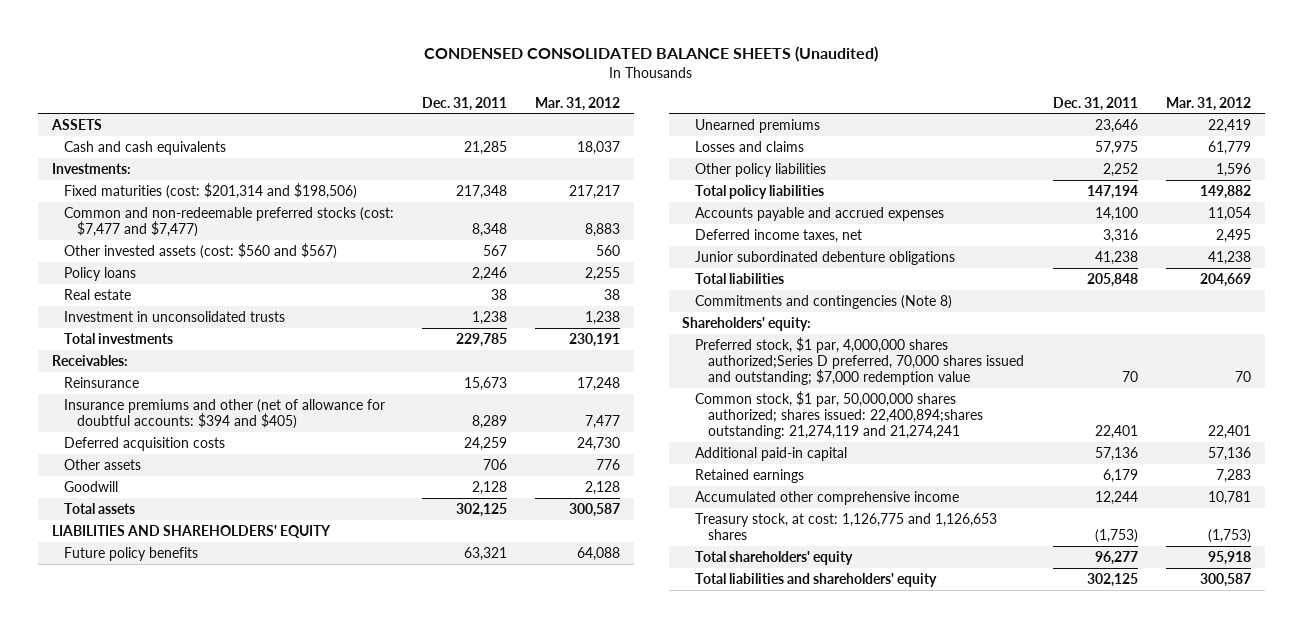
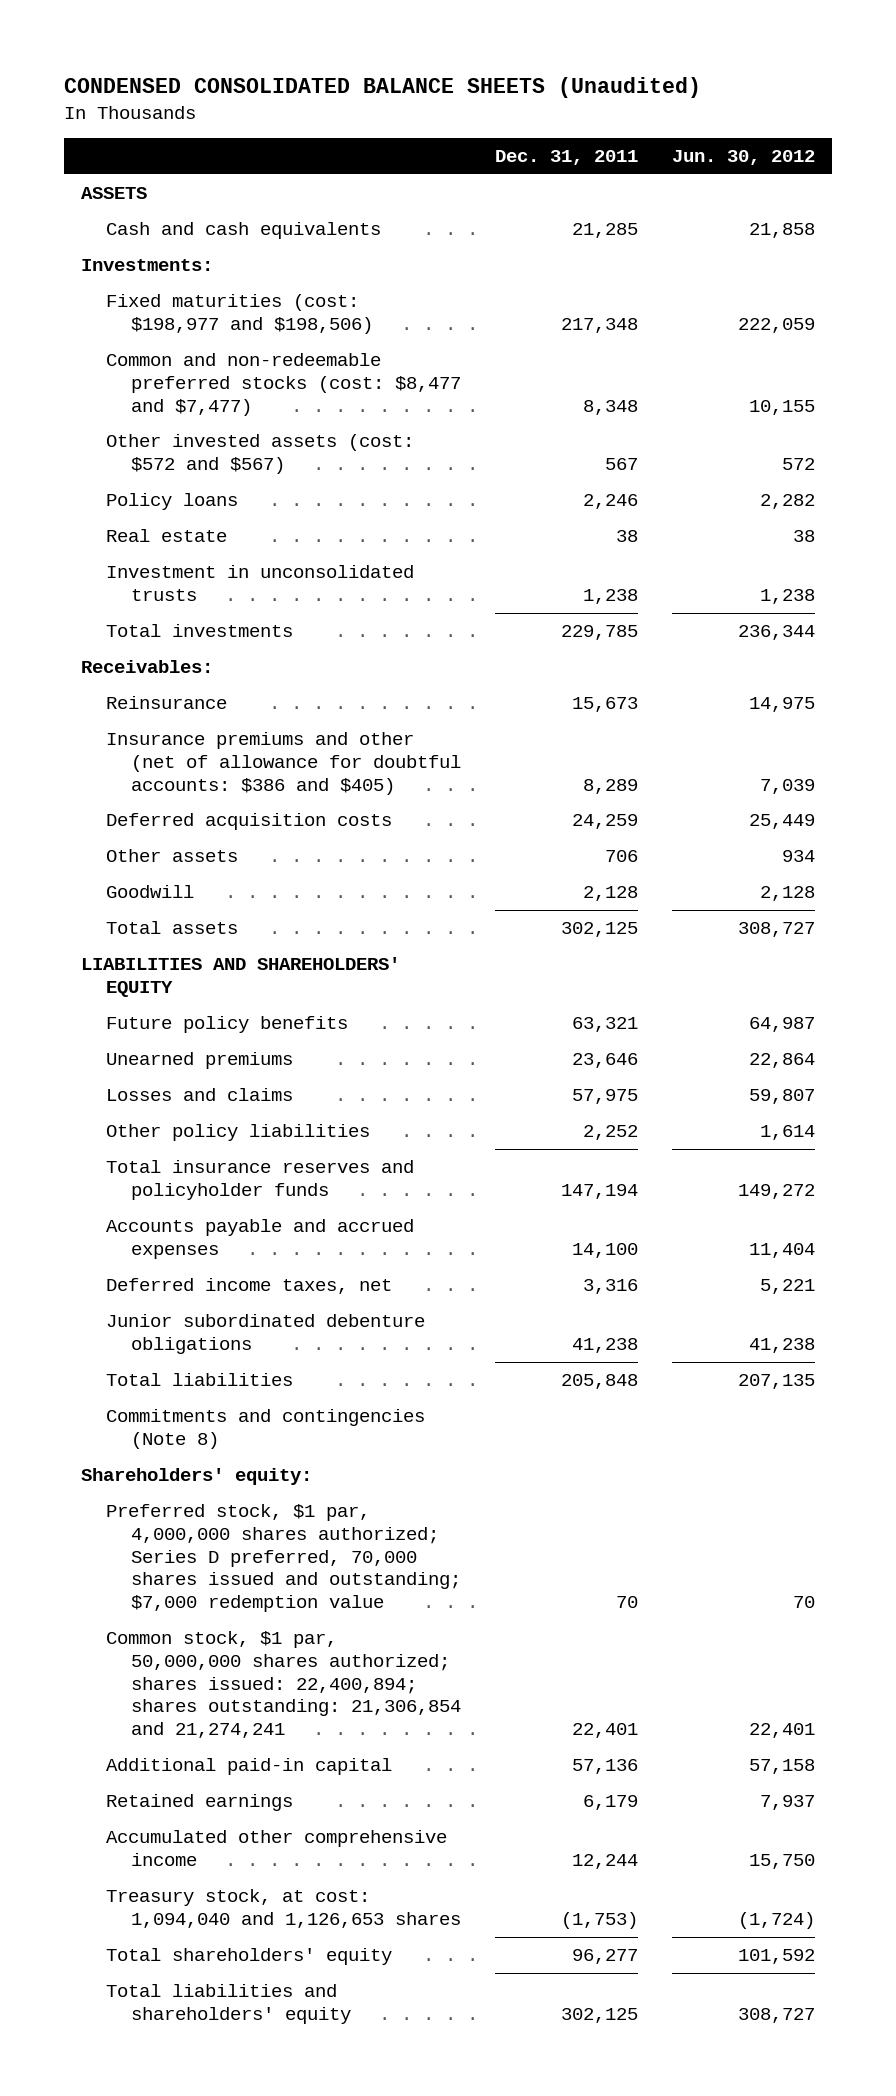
[534,96,620,111] Mar. 31, 2012 -> none
none -> [672,149,816,165] Jun. 30, 2012
[64,182,358,199] Fixed maturities (cost: $201,314 and $198,506) -> [106,294,374,334] Fixed maturities (cost: $198,977 and $198,506)
[64,206,395,238] Common and non-redeemable preferred stocks (cost: $7,477 and $7,477) -> [106,353,462,416] Common and non-redeemable preferred stocks (cost: $8,477 and $7,477)
[64,242,338,259] Other invested assets (cost: $560 and $567) -> [106,434,415,474] Other invested assets (cost: $572 and $567)
[64,398,386,430] Insurance premiums and other (net of allowance for doubtful accounts: $394 and $405) -> [106,732,462,795] Insurance premiums and other (net of allowance for doubtful accounts: $386 and $405)
[695,184,825,199] Total policy liabilities -> [106,1160,415,1200] Total insurance reserves and policyholder funds
[695,336,1024,386] Preferred stock, $1 par, 4,000,000 shares authorized;Series D preferred, 70,000 shares issued and outstanding; $7,000 redemption value -> [106,1504,462,1612] Preferred stock, $1 par, 4,000,000 shares authorized; Series D preferred, 70,000 shares issued and outstanding; $7,000 redemption value
[695,390,983,440] Common stock, $1 par, 50,000,000 shares authorized; shares issued: 22,400,894;shares outstanding: 21,274,119 and 21,274,241 -> [106,1631,462,1738] Common stock, $1 par, 50,000,000 shares authorized; shares issued: 22,400,894; shares outstanding: 21,306,854 and 21,274,241
[695,512,998,541] Treasury stock, at cost: 1,126,775 and 1,126,653 shares -> [106,1889,462,1928] Treasury stock, at cost: 1,094,040 and 1,126,653 shares

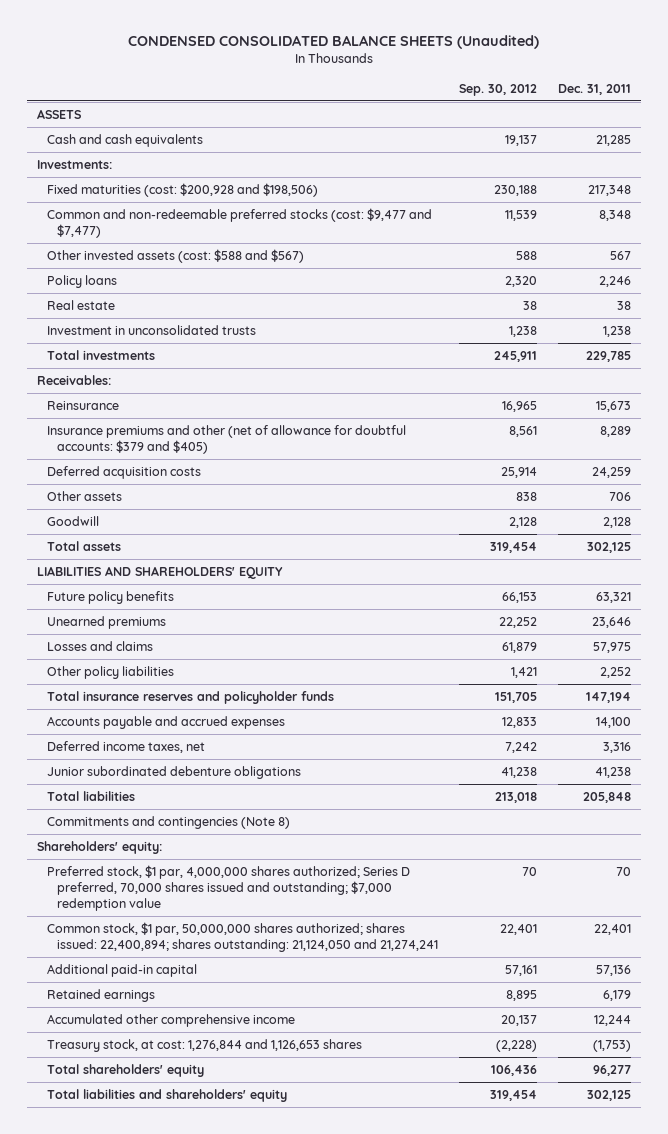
[672,149,816,165] Jun. 30, 2012 -> none
none -> [459,83,538,96] Sep. 30, 2012
[106,294,374,334] Fixed maturities (cost: $198,977 and $198,506) -> [47,183,319,198] Fixed maturities (cost: $200,928 and $198,506)
[106,353,462,416] Common and non-redeemable preferred stocks (cost: $8,477 and $7,477) -> [47,208,433,239] Common and non-redeemable preferred stocks (cost: $9,477 and $7,477)
[106,434,415,474] Other invested assets (cost: $572 and $567) -> [47,249,305,264] Other invested assets (cost: $588 and $567)
[106,732,462,795] Insurance premiums and other (net of allowance for doubtful accounts: $386 and $405) -> [47,425,407,455] Insurance premiums and other (net of allowance for doubtful accounts: $379 and $405)
[106,1631,462,1738] Common stock, $1 par, 50,000,000 shares authorized; shares issued: 22,400,894; shares outstanding: 21,306,854 and 21,274,241 -> [47,922,439,953] Common stock, $1 par, 50,000,000 shares authorized; shares issued: 22,400,894; shares outstanding: 21,124,050 and 21,274,241
[106,1889,462,1928] Treasury stock, at cost: 1,094,040 and 1,126,653 shares -> [47,1039,363,1053] Treasury stock, at cost: 1,276,844 and 1,126,653 shares

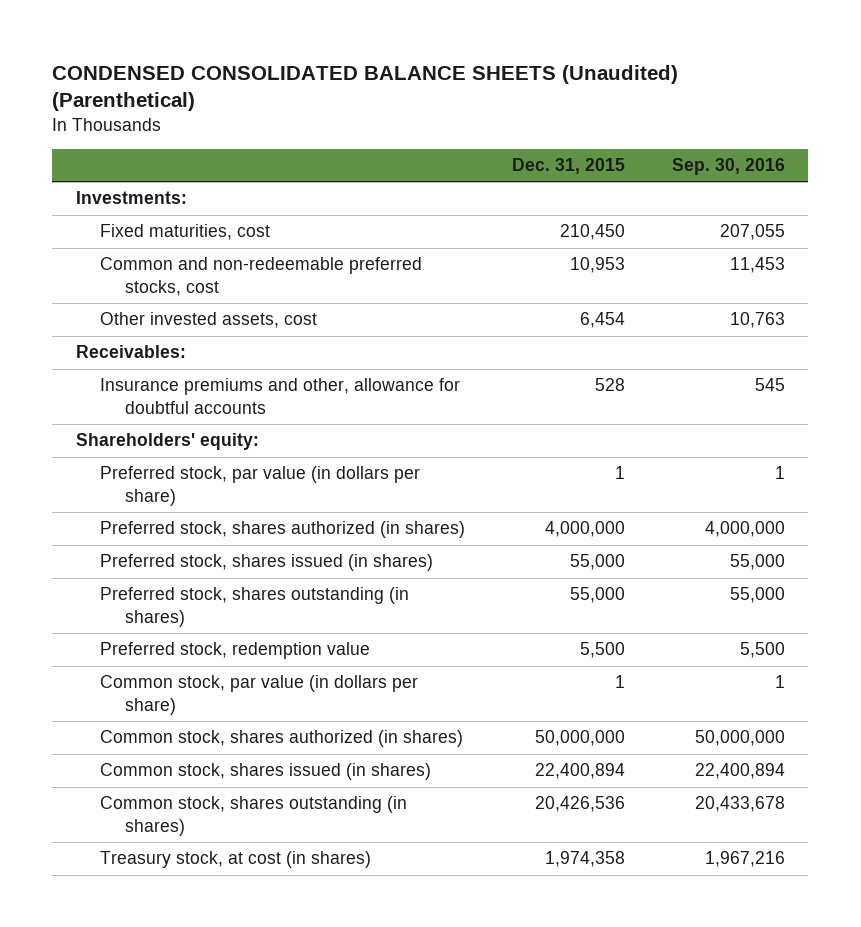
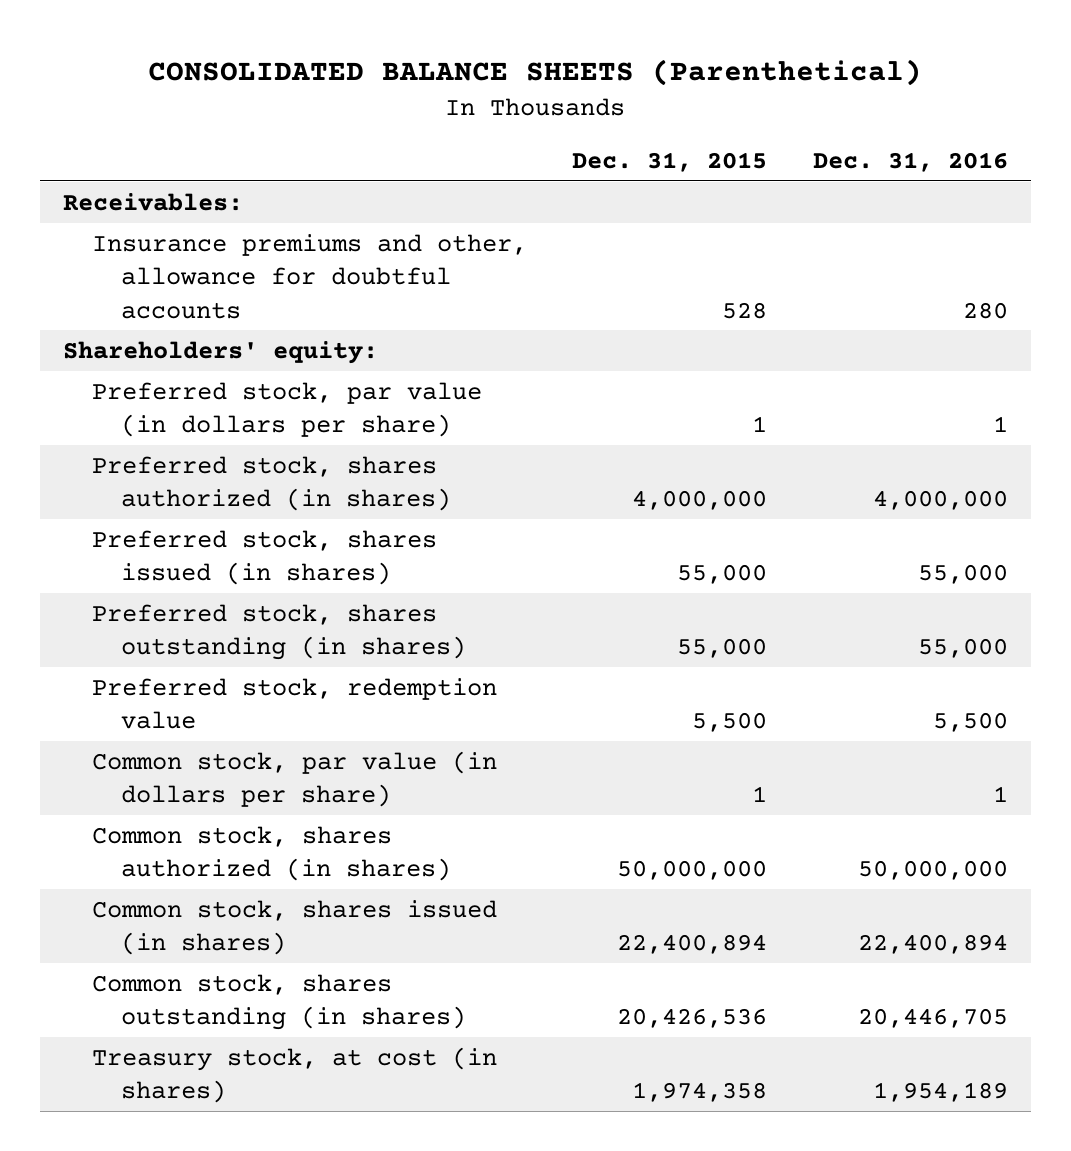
[52,64,679,112] CONDENSED CONSOLIDATED BALANCE SHEETS (Unaudited) (Parenthetical) -> [148,58,923,86] CONSOLIDATED BALANCE SHEETS (Parenthetical)
[672,158,786,176] Sep. 30, 2016 -> none
none -> [813,152,1009,173] Dec. 31, 2016
[75,191,187,205] Investments: -> none
[100,224,271,241] Fixed maturities, cost -> none
[100,257,423,296] Common and non-redeemable preferred stocks, cost -> none
[100,312,318,329] Other invested assets, cost -> none

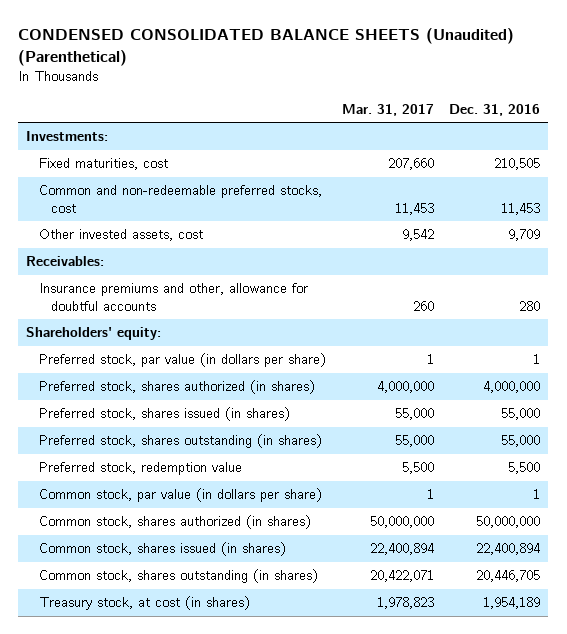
[148,58,923,86] CONSOLIDATED BALANCE SHEETS (Parenthetical) -> [18,28,515,67] CONDENSED CONSOLIDATED BALANCE SHEETS (Unaudited) (Parenthetical)
[572,152,768,173] Dec. 31, 2015 -> none
none -> [341,103,434,116] Mar. 31, 2017
none -> [26,131,109,142] Investments:
none -> [38,158,168,171] Fixed maturities, cost
none -> [38,185,322,213] Common and non-redeemable preferred stocks, cost
none -> [38,229,203,242] Other invested assets, cost

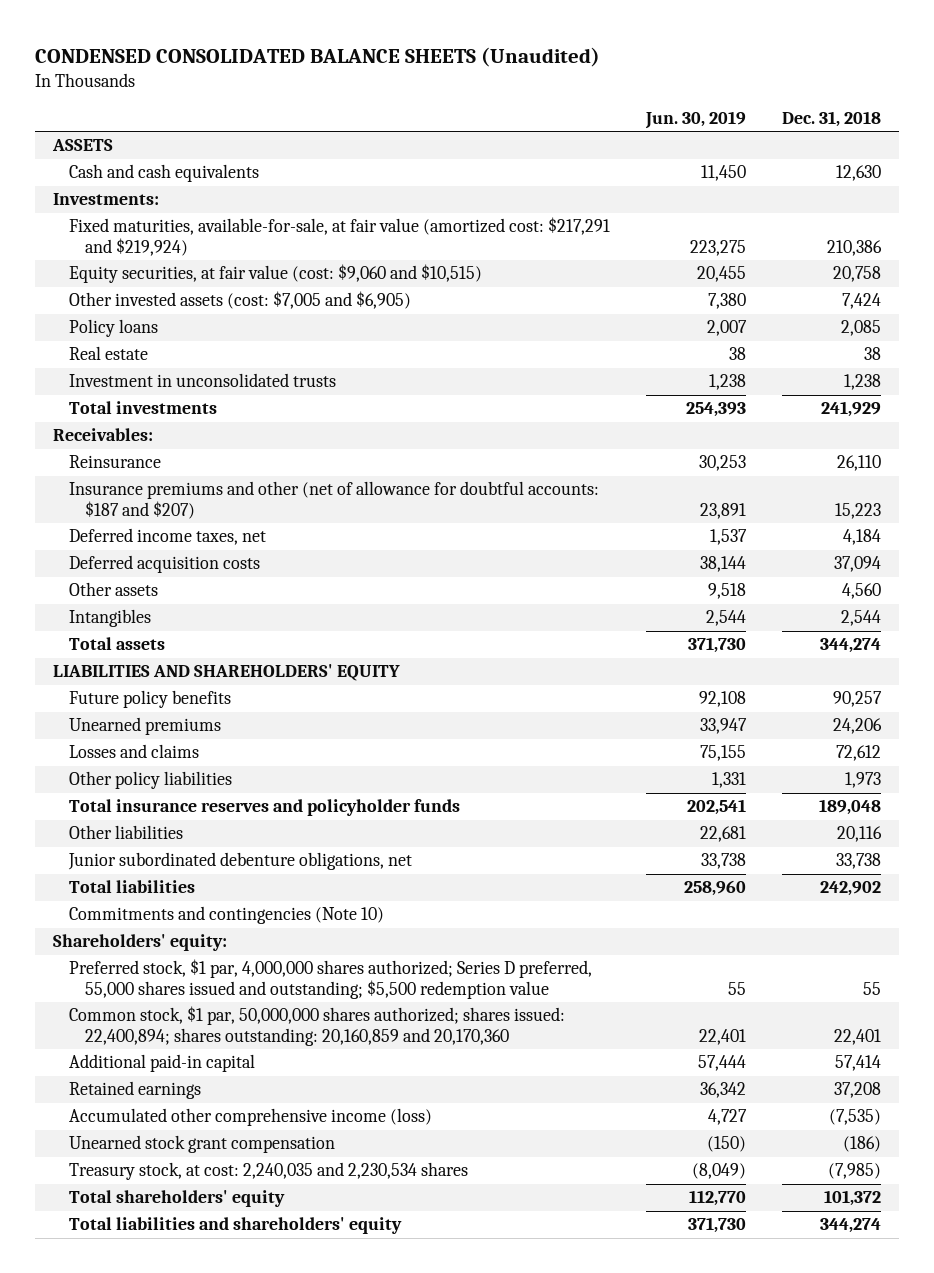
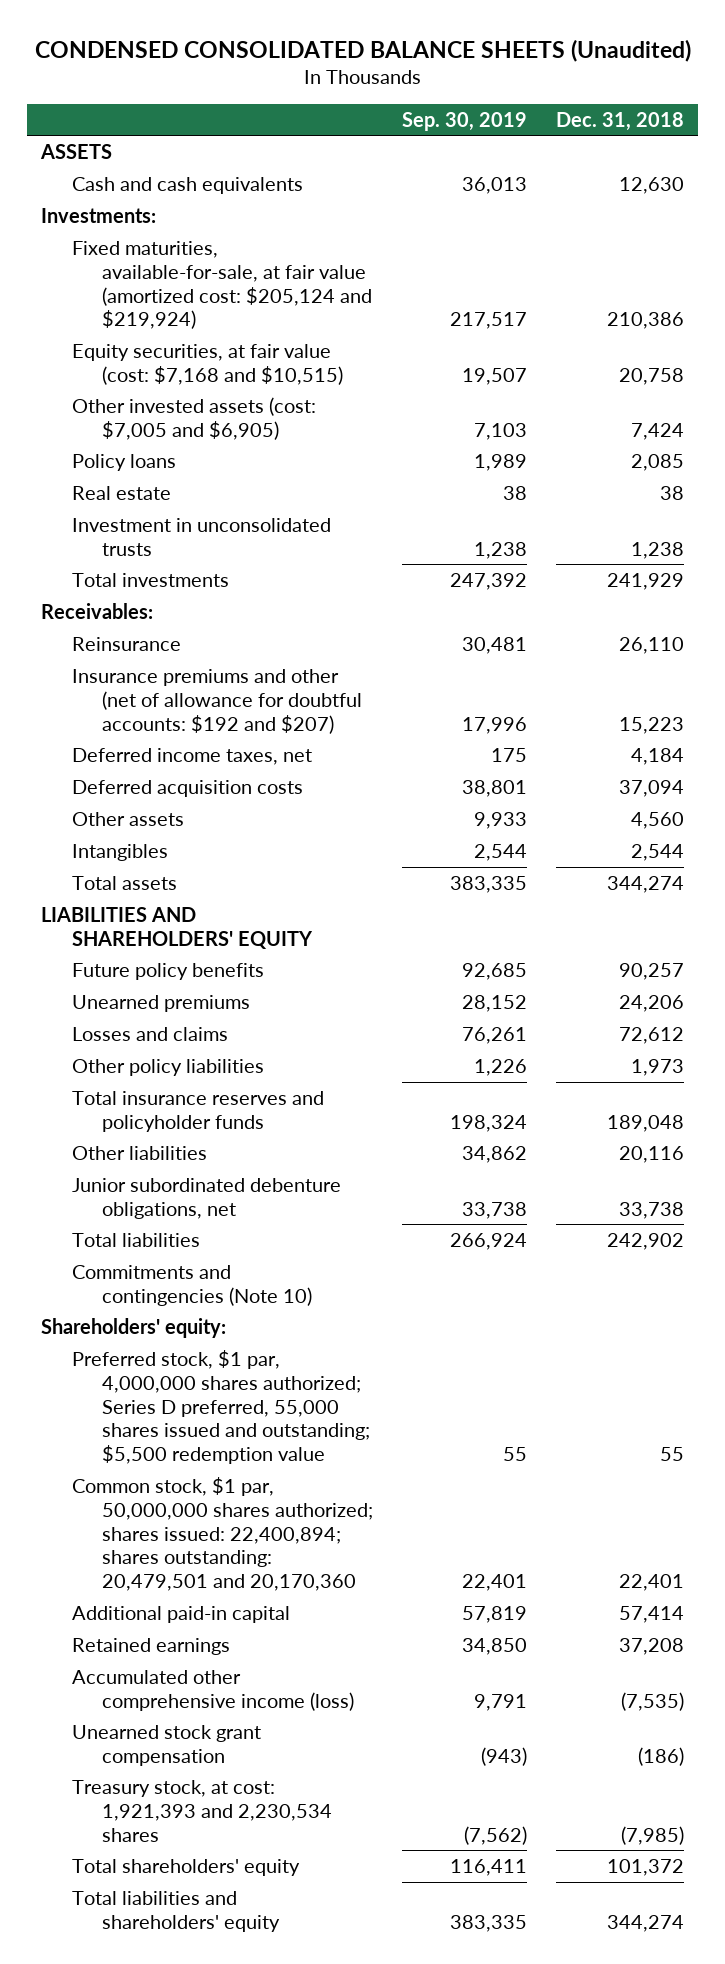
[645,110,747,129] Jun. 30, 2019 -> none
none -> [401,111,527,131] Sep. 30, 2019
[69,217,611,257] Fixed maturities, available-for-sale, at fair value (amortized cost: $217,291 and $219,924) -> [71,240,373,330] Fixed maturities, available-for-sale, at fair value (amortized cost: $205,124 and $219,924)
[69,264,483,284] Equity securities, at fair value (cost: $9,060 and $10,515) -> [71,343,344,385] Equity securities, at fair value (cost: $7,168 and $10,515)
[69,481,600,520] Insurance premiums and other (net of allowance for doubtful accounts: $187 and $207) -> [71,668,363,734] Insurance premiums and other (net of allowance for doubtful accounts: $192 and $207)
[69,1006,566,1047] Common stock, $1 par, 50,000,000 shares authorized; shares issued: 22,400,894; shares outstanding: 20,160,859 and 20,170,360 -> [71,1476,374,1592] Common stock, $1 par, 50,000,000 shares authorized; shares issued: 22,400,894; shares outstanding: 20,479,501 and 20,170,360
[69,1162,469,1181] Treasury stock, at cost: 2,240,035 and 2,230,534 shares -> [71,1779,333,1842] Treasury stock, at cost: 1,921,393 and 2,230,534 shares

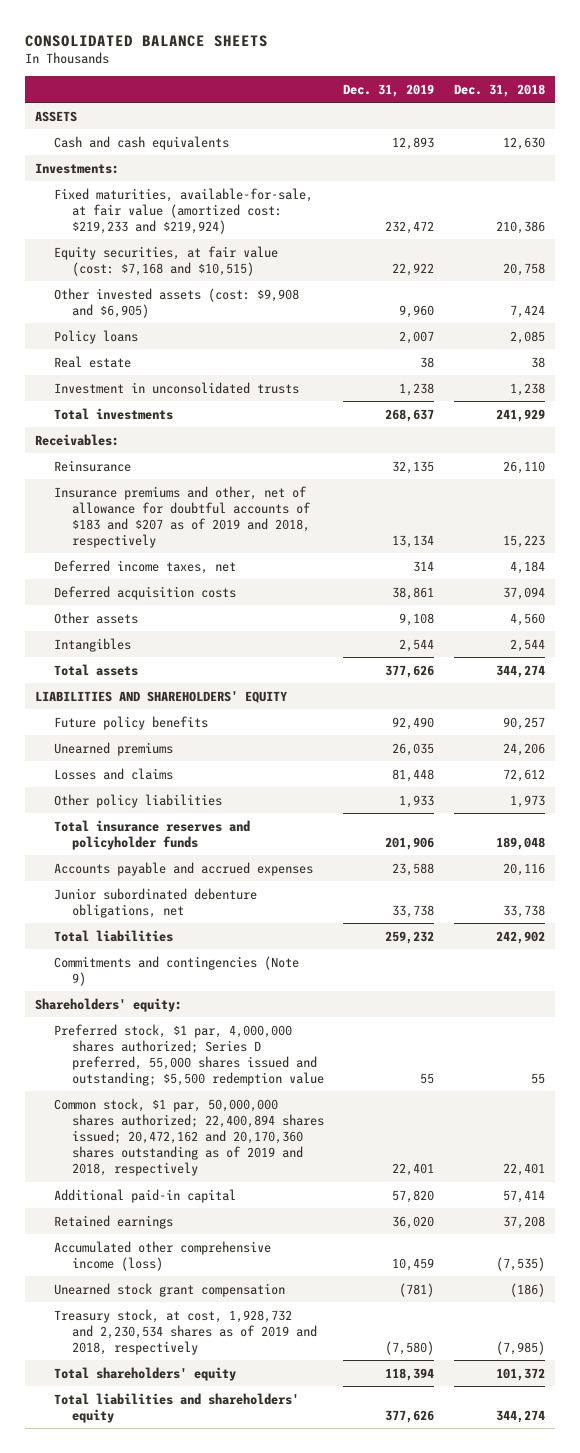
[34,38,691,62] CONDENSED CONSOLIDATED BALANCE SHEETS (Unaudited) -> [25,34,269,47] CONSOLIDATED BALANCE SHEETS
[401,111,527,131] Sep. 30, 2019 -> none
none -> [343,83,435,97] Dec. 31, 2019
[71,240,373,330] Fixed maturities, available-for-sale, at fair value (amortized cost: $205,124 and $219,924) -> [53,187,313,234] Fixed maturities, available-for-sale, at fair value (amortized cost: $219,233 and $219,924)
[71,396,316,440] Other invested assets (cost: $7,005 and $6,905) -> [53,287,299,318] Other invested assets (cost: $9,908 and $6,905)
[71,668,363,734] Insurance premiums and other (net of allowance for doubtful accounts: $192 and $207) -> [53,485,312,548] Insurance premiums and other, net of allowance for doubtful accounts of $183 and $207 as of 2019 and 2018, respectively
[71,1145,207,1160] Other liabilities -> [53,861,313,876] Accounts payable and accrued expenses
[71,1264,313,1306] Commitments and contingencies (Note 10) -> [53,955,299,986] Commitments and contingencies (Note 9)
[71,1476,374,1592] Common stock, $1 par, 50,000,000 shares authorized; shares issued: 22,400,894; shares outstanding: 20,479,501 and 20,170,360 -> [53,1097,325,1176] Common stock, $1 par, 50,000,000 shares authorized; 22,400,894 shares issued; 20,472,162 and 20,170,360 shares outstanding as of 2019 and 2018, respectively
[71,1779,333,1842] Treasury stock, at cost: 1,921,393 and 2,230,534 shares -> [53,1308,318,1355] Treasury stock, at cost, 1,928,732 and 2,230,534 shares as of 2019 and 2018, respectively

